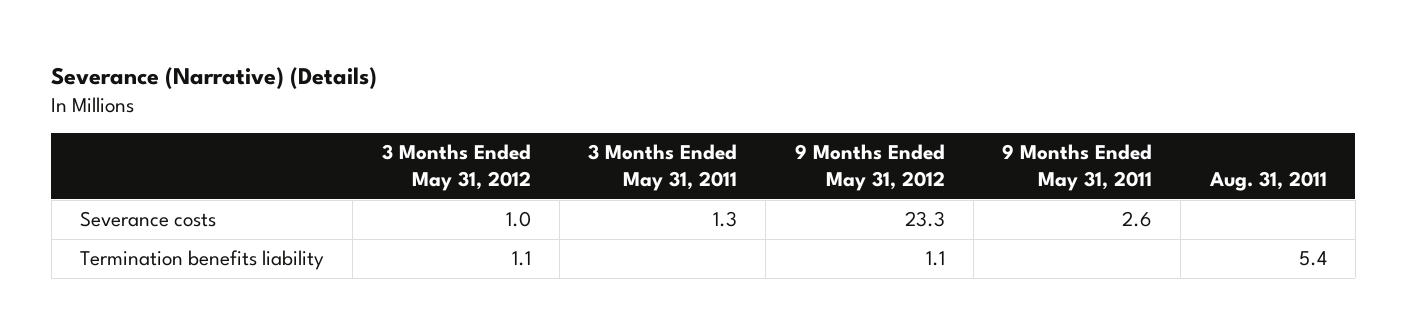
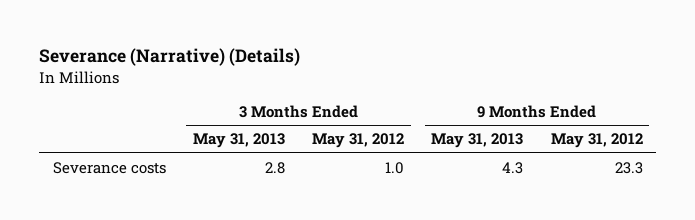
[588,144,738,192] 3 Months Ended May 31, 2011 -> none
[1002,144,1153,192] 9 Months Ended May 31, 2011 -> none
[1208,171,1327,192] Aug. 31, 2011 -> none
none -> [192,133,285,149] May 31, 2013
none -> [431,133,524,149] May 31, 2013
[80,250,325,271] Termination benefits liability -> none

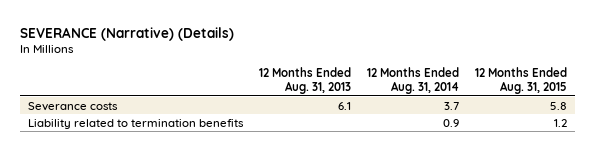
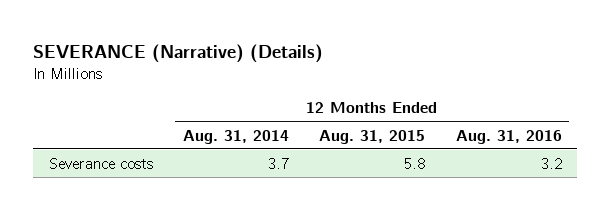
[258,67,351,95] 12 Months Ended Aug. 31, 2013 -> none
none -> [455,129,562,144] Aug. 31, 2016
[27,118,244,129] Liability related to termination benefits -> none

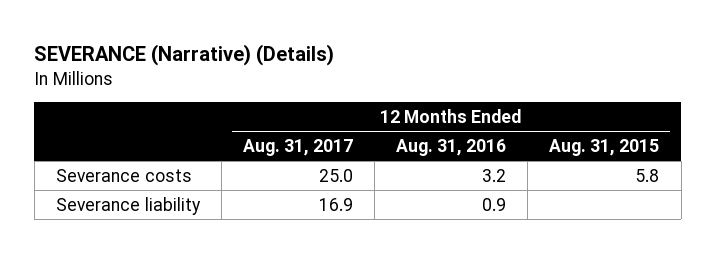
[183,129,290,144] Aug. 31, 2014 -> none
none -> [243,139,354,157] Aug. 31, 2017
none -> [55,196,201,215] Severance liability

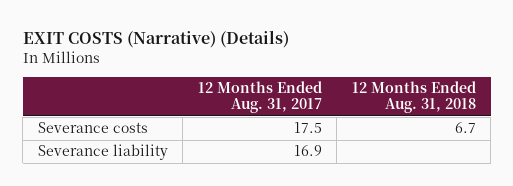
[34,44,335,67] SEVERANCE (Narrative) (Details) -> [22,30,289,49] EXIT COSTS (Narrative) (Details)
[396,139,507,157] Aug. 31, 2016 -> none
[549,139,660,157] Aug. 31, 2015 -> none
none -> [351,81,476,114] 12 Months Ended Aug. 31, 2018
[319,168,354,182] 25.0 -> [293,122,322,134] 17.5

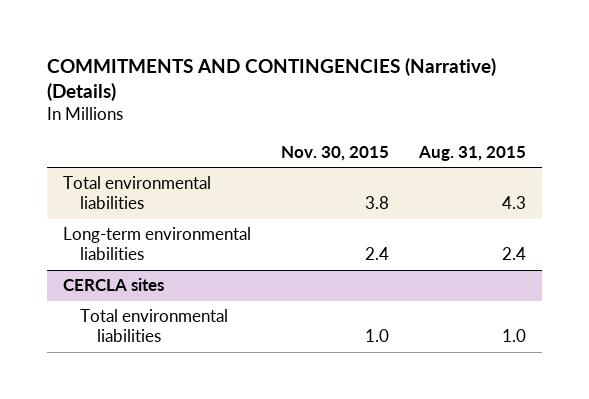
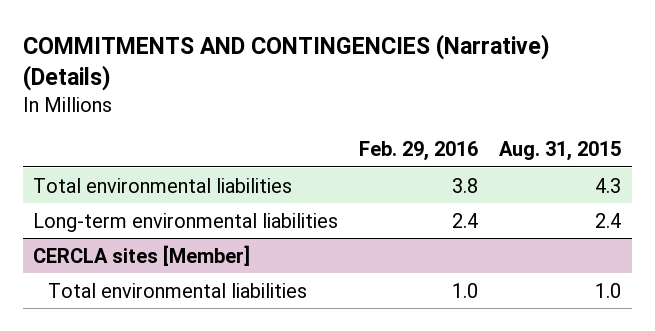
[280,145,389,161] Nov. 30, 2015 -> none
none -> [359,141,479,162] Feb. 29, 2016
[62,278,164,292] CERCLA sites -> [33,244,251,266] CERCLA sites [Member]

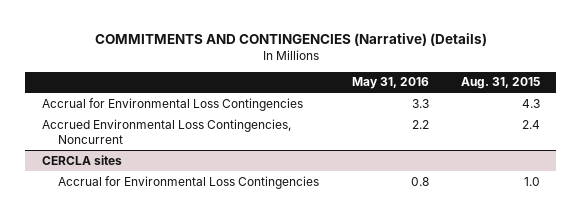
[359,141,479,162] Feb. 29, 2016 -> none
none -> [351,77,429,90] May 31, 2016
[33,177,293,193] Total environmental liabilities -> [41,97,303,111] Accrual for Environmental Loss Contingencies
[33,212,339,232] Long-term environmental liabilities -> [41,118,291,145] Accrued Environmental Loss Contingencies, Noncurrent
[33,244,251,266] CERCLA sites [Member] -> [41,154,122,165] CERCLA sites
[47,282,307,298] Total environmental liabilities -> [58,175,320,189] Accrual for Environmental Loss Contingencies

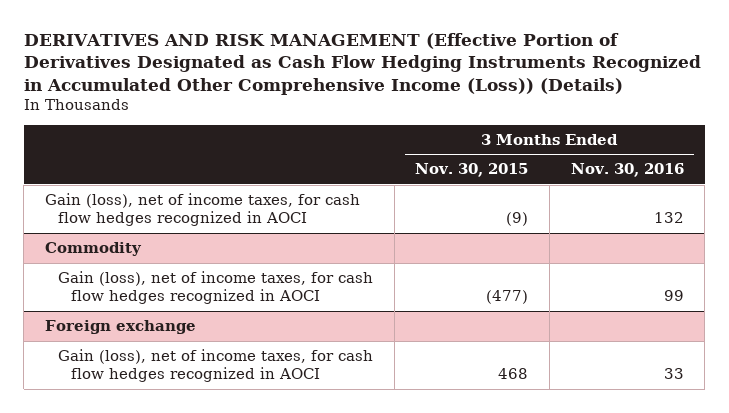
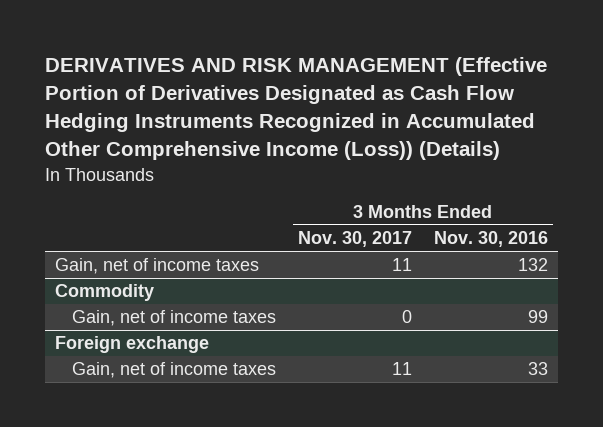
[415,163,529,178] Nov. 30, 2015 -> none
none -> [297,231,412,248] Nov. 30, 2017
[44,193,360,227] Gain (loss), net of income taxes, for cash flow hedges recognized in AOCI -> [55,258,260,275] Gain, net of income taxes
[57,271,373,305] Gain (loss), net of income taxes, for cash flow hedges recognized in AOCI -> [72,310,277,327] Gain, net of income taxes
[57,349,373,383] Gain (loss), net of income taxes, for cash flow hedges recognized in AOCI -> [72,362,277,379] Gain, net of income taxes

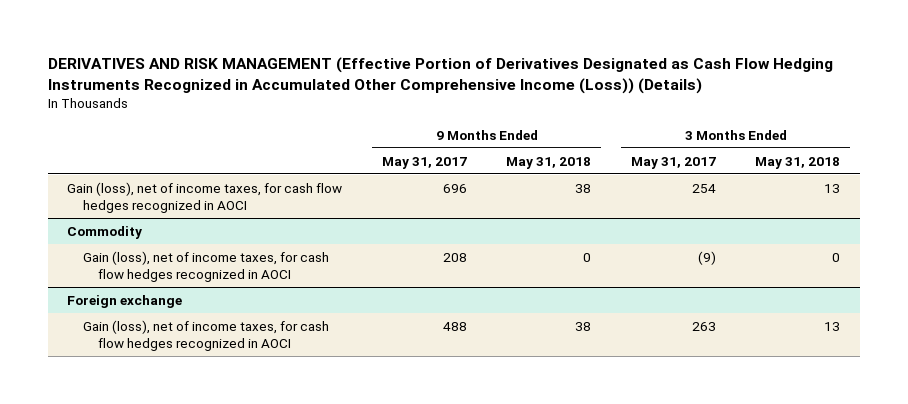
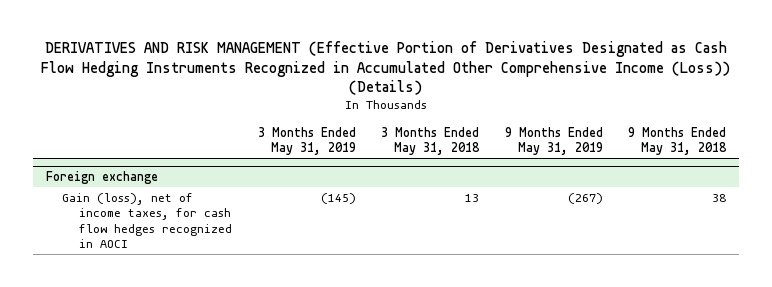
[381,156,467,169] May 31, 2017 -> none
[630,156,716,169] May 31, 2017 -> none
none -> [257,126,356,156] 3 Months Ended May 31, 2019
none -> [504,126,603,156] 9 Months Ended May 31, 2019
[67,181,343,213] Gain (loss), net of income taxes, for cash flow hedges recognized in AOCI -> none
[67,225,143,239] Commodity -> none
[82,250,329,282] Gain (loss), net of income taxes, for cash flow hedges recognized in AOCI -> none

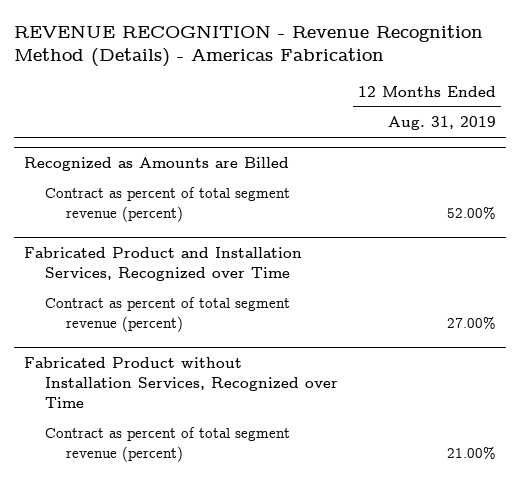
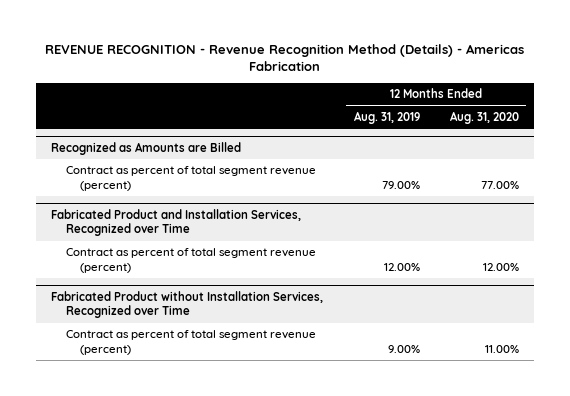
none -> [449,110,519,124] 12 Months Ended Aug. 31, 2020
[447,206,497,220] 52.00% -> [381,180,420,189] 79.00%
[447,316,497,330] 27.00% -> [383,262,420,271] 12.00%
[447,446,497,460] 21.00% -> [387,344,420,353] 9.00%

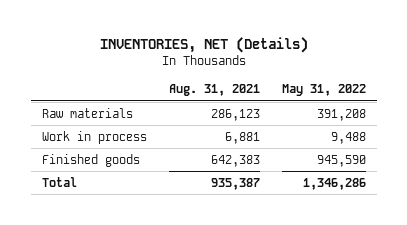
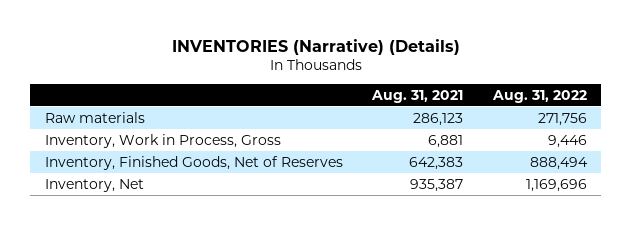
[99,37,308,54] INVENTORIES, NET (Details) -> [171,38,460,55] INVENTORIES (Narrative) (Details)
[281,84,366,97] May 31, 2022 -> none
none -> [491,89,587,103] Aug. 31, 2022
[41,130,147,144] Work in process -> [44,133,281,148] Inventory, Work in Process, Gross
[41,153,140,167] Finished goods -> [44,155,343,170] Inventory, Finished Goods, Net of Reserves
[41,176,77,187] Total -> [44,178,144,192] Inventory, Net

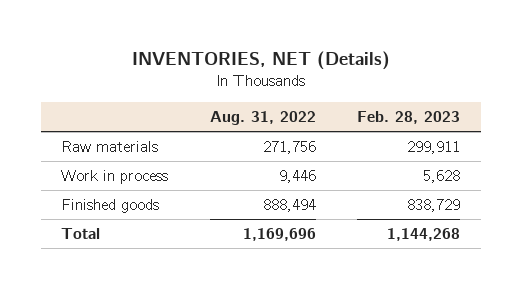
[171,38,460,55] INVENTORIES (Narrative) (Details) -> [131,51,390,71] INVENTORIES, NET (Details)
[371,89,464,103] Aug. 31, 2021 -> none
none -> [356,111,460,125] Feb. 28, 2023
[44,133,281,148] Inventory, Work in Process, Gross -> [61,169,169,184] Work in process
[44,155,343,170] Inventory, Finished Goods, Net of Reserves -> [61,198,160,213] Finished goods
[44,178,144,192] Inventory, Net -> [61,227,101,239] Total

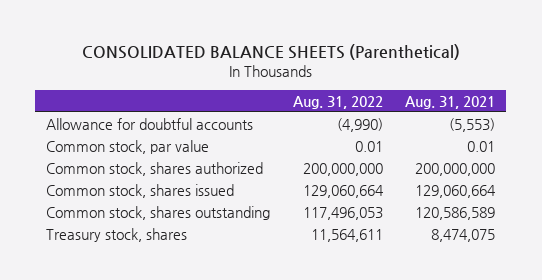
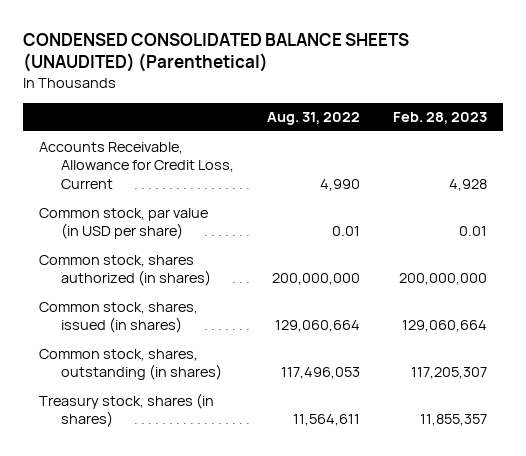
[81,44,460,61] CONSOLIDATED BALANCE SHEETS (Parenthetical) -> [22,32,409,73] CONDENSED CONSOLIDATED BALANCE SHEETS (UNAUDITED) (Parenthetical)
[405,95,496,109] Aug. 31, 2021 -> none
none -> [392,112,487,125] Feb. 28, 2023
[46,117,254,130] Allowance for doubtful accounts -> [39,141,234,189] Accounts Receivable, Allowance for Credit Loss, Current
[336,117,383,132] (4,990) -> [319,178,360,191] 4,990
[46,139,210,154] Common stock, par value -> [39,207,209,240] Common stock, par value (in USD per share)
[46,161,264,176] Common stock, shares authorized -> [39,254,211,287] Common stock, shares authorized (in shares)
[46,183,235,198] Common stock, shares issued -> [39,301,199,334] Common stock, shares, issued (in shares)
[46,205,271,220] Common stock, shares outstanding -> [39,348,222,381] Common stock, shares, outstanding (in shares)
[46,227,188,242] Treasury stock, shares -> [39,392,215,428] Treasury stock, shares (in shares)

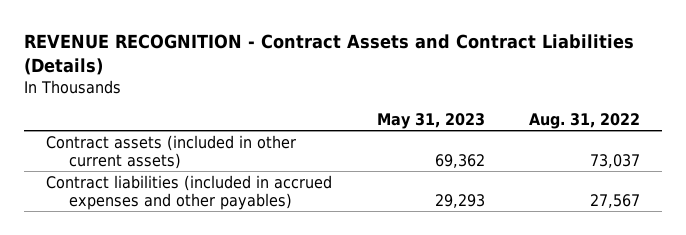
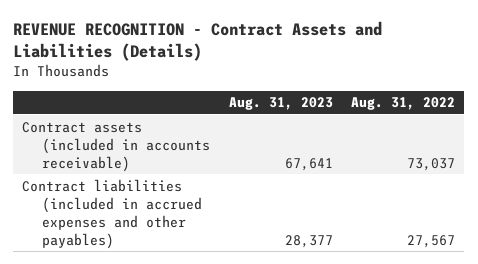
[23,34,634,76] REVENUE RECOGNITION - Contract Assets and Contract Liabilities (Details) -> [13,21,383,62] REVENUE RECOGNITION - Contract Assets and Liabilities (Details)
[376,113,485,130] May 31, 2023 -> none
none -> [228,97,333,111] Aug. 31, 2023
[46,134,297,169] Contract assets (included in other current assets) -> [22,121,211,172] Contract assets (included in accounts receivable)

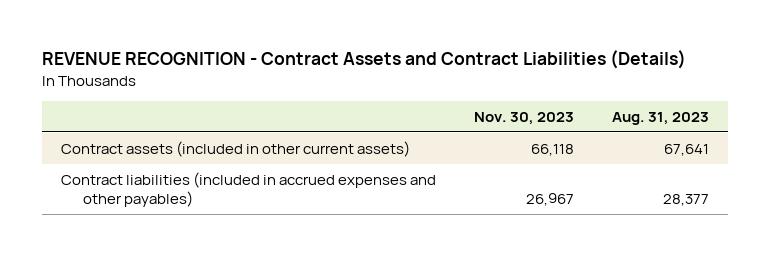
[13,21,383,62] REVENUE RECOGNITION - Contract Assets and Liabilities (Details) -> [41,50,686,70] REVENUE RECOGNITION - Contract Assets and Contract Liabilities (Details)
[351,97,456,111] Aug. 31, 2022 -> none
none -> [474,111,575,125] Nov. 30, 2023
[22,121,211,172] Contract assets (included in accounts receivable) -> [60,140,410,157] Contract assets (included in other current assets)

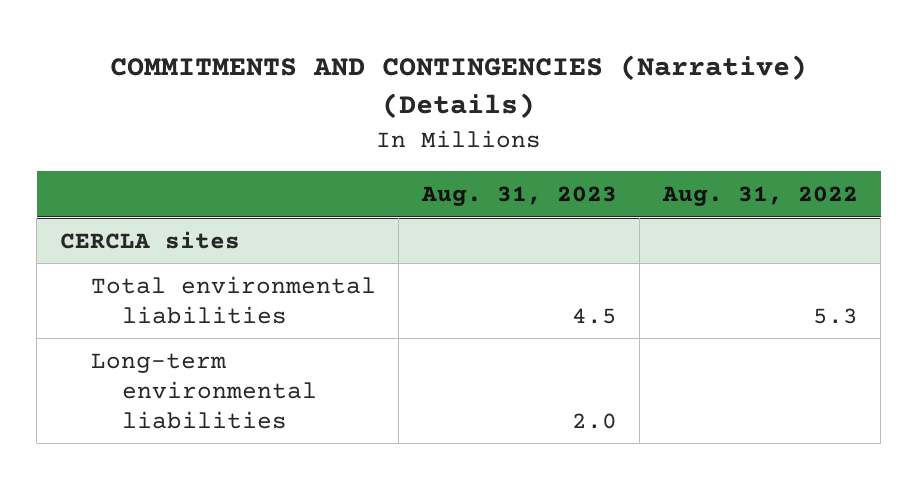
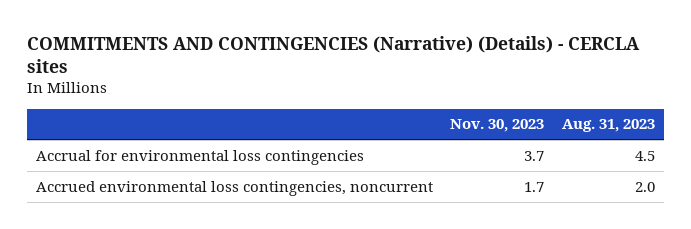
[109,54,807,120] COMMITMENTS AND CONTINGENCIES (Narrative) (Details) -> [26,35,640,74] COMMITMENTS AND CONTINGENCIES (Narrative) (Details) - CERCLA sites
[661,186,858,207] Aug. 31, 2022 -> none
none -> [450,119,545,133] Nov. 30, 2023
[59,230,240,249] CERCLA sites -> none
[90,275,376,324] Total environmental liabilities -> [35,149,364,165] Accrual for environmental loss contingencies
[90,352,317,429] Long-term environmental liabilities -> [35,180,433,196] Accrued environmental loss contingencies, noncurrent

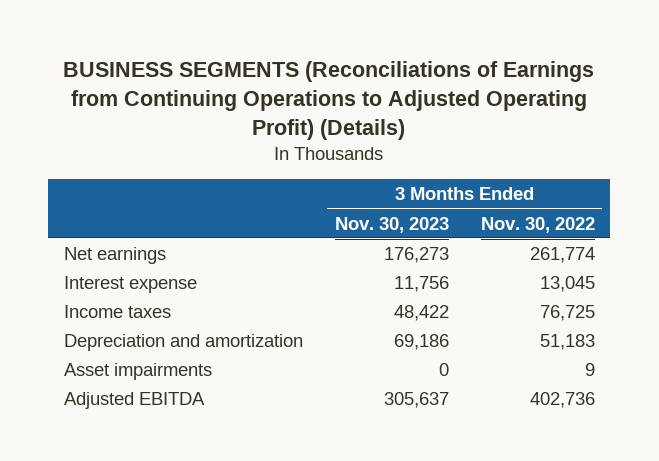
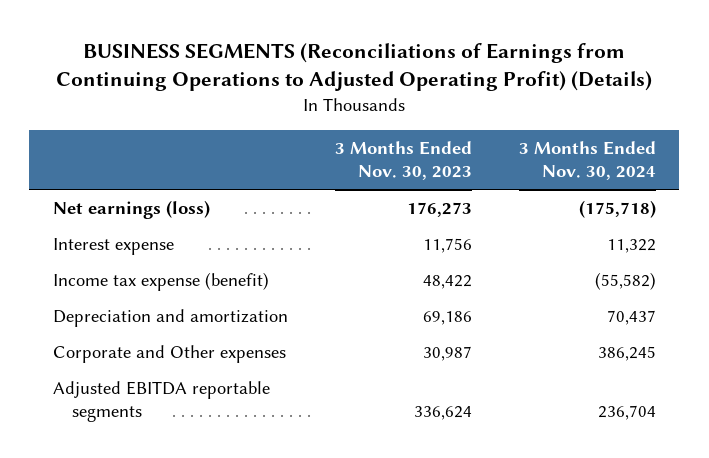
[480,216,595,233] Nov. 30, 2022 -> none
none -> [518,140,656,180] 3 Months Ended Nov. 30, 2024
[64,247,167,265] Net earnings -> [52,200,210,220] Net earnings (loss)
[64,305,172,319] Income taxes -> [52,272,269,292] Income tax expense (benefit)
[64,363,213,381] Asset impairments -> none
none -> [52,345,286,364] Corporate and Other expenses
[64,392,206,410] Adjusted EBITDA -> [52,381,270,423] Adjusted EBITDA reportable segments
[383,392,449,409] 305,637 -> [413,406,472,421] 336,624

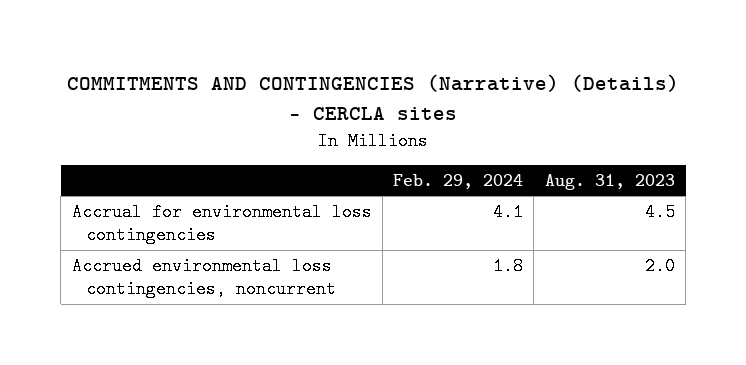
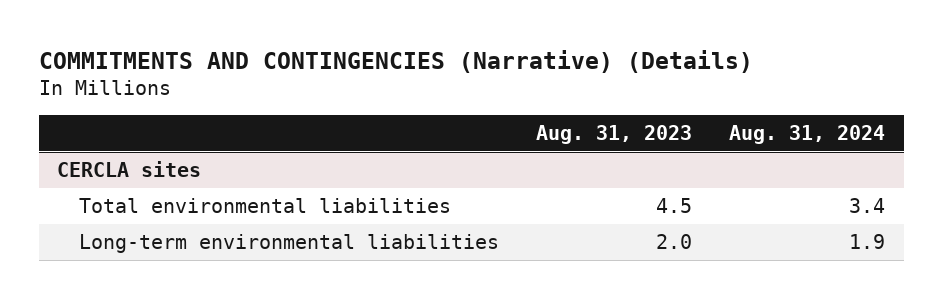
[67,74,680,121] COMMITMENTS AND CONTINGENCIES (Narrative) (Details) - CERCLA sites -> [38,49,753,73] COMMITMENTS AND CONTINGENCIES (Narrative) (Details)
[393,174,524,190] Feb. 29, 2024 -> none
none -> [729,125,886,145] Aug. 31, 2024
none -> [56,161,201,178] CERCLA sites
[71,202,372,245] Accrual for environmental loss contingencies -> [79,198,452,214] Total environmental liabilities
[71,256,336,299] Accrued environmental loss contingencies, noncurrent -> [79,234,500,254] Long-term environmental liabilities

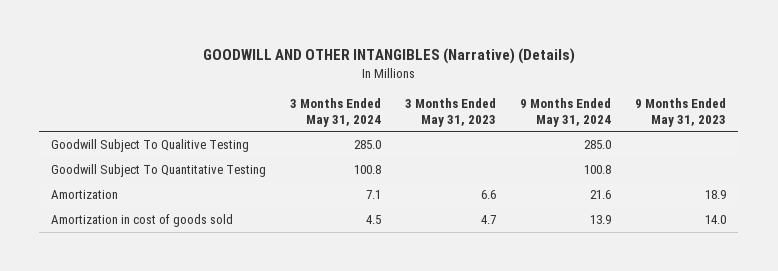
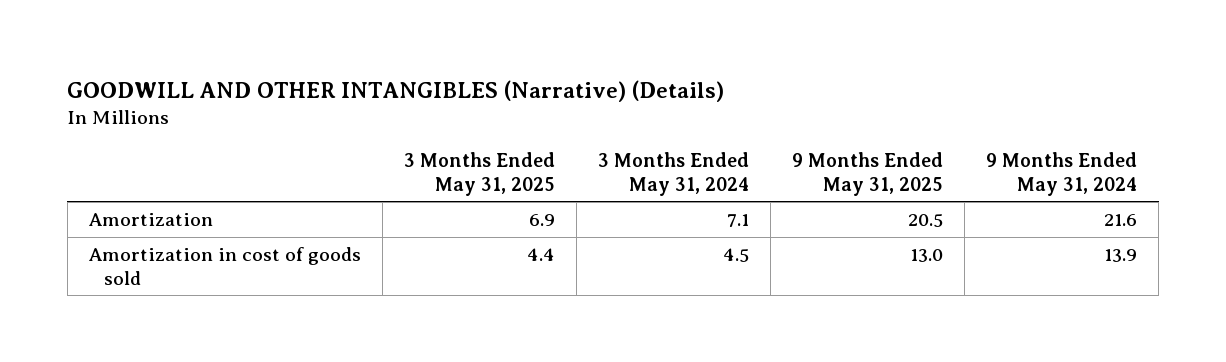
[405,98,497,127] 3 Months Ended May 31, 2023 -> none
[635,98,727,127] 9 Months Ended May 31, 2023 -> none
none -> [404,152,556,196] 3 Months Ended May 31, 2025
none -> [792,152,944,196] 9 Months Ended May 31, 2025
[51,139,250,153] Goodwill Subject To Qualitive Testing -> none
[51,164,267,178] Goodwill Subject To Quantitative Testing -> none

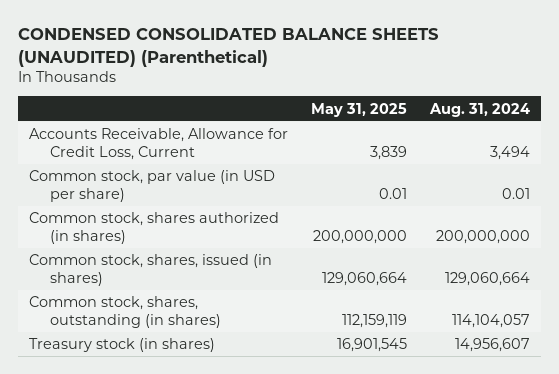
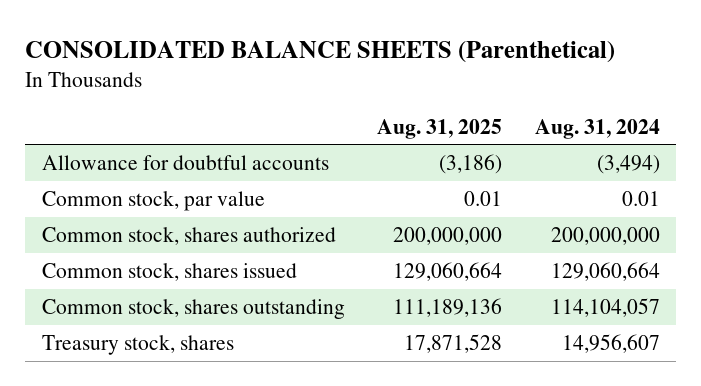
[18,28,440,67] CONDENSED CONSOLIDATED BALANCE SHEETS (UNAUDITED) (Parenthetical) -> [25,41,616,64] CONSOLIDATED BALANCE SHEETS (Parenthetical)
[311,102,408,117] May 31, 2025 -> none
none -> [377,118,503,139] Aug. 31, 2025
[29,128,289,161] Accounts Receivable, Allowance for Credit Loss, Current -> [41,154,329,170] Allowance for doubtful accounts
[489,146,530,161] 3,494 -> [596,154,660,174] (3,494)
[29,170,276,203] Common stock, par value (in USD per share) -> [41,190,265,211] Common stock, par value
[29,212,280,245] Common stock, shares authorized (in shares) -> [41,226,336,245] Common stock, shares authorized
[29,254,273,287] Common stock, shares, issued (in shares) -> [41,262,297,281] Common stock, shares issued
[29,296,221,329] Common stock, shares, outstanding (in shares) -> [41,298,345,319] Common stock, shares outstanding
[29,338,216,353] Treasury stock (in shares) -> [41,334,234,355] Treasury stock, shares

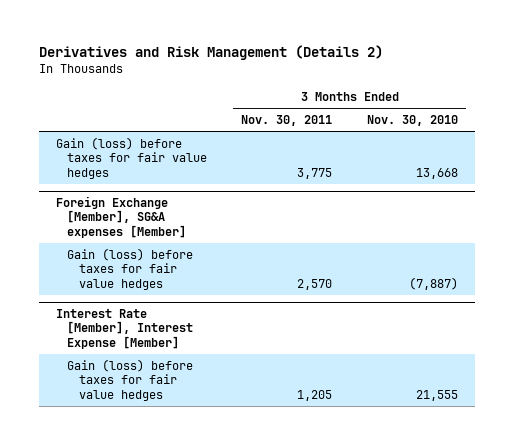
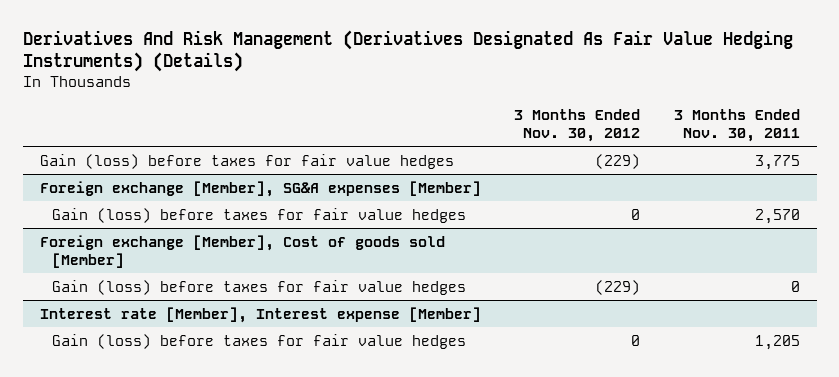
[38,45,383,61] Derivatives and Risk Management (Details 2) -> [22,30,793,73] Derivatives And Risk Management (Derivatives Designated As Fair Value Hedging Instruments) (Details)
[366,115,458,127] Nov. 30, 2010 -> none
none -> [514,108,641,142] 3 Months Ended Nov. 30, 2012
[55,196,187,238] Foreign Exchange [Member], SG&A expenses [Member] -> [39,180,481,197] Foreign exchange [Member], SG&A expenses [Member]
none -> [39,234,445,268] Foreign exchange [Member], Cost of goods sold [Member]
none -> [51,279,466,295] Gain (loss) before taxes for fair value hedges
[55,309,194,349] Interest Rate [Member], Interest Expense [Member] -> [39,306,481,323] Interest rate [Member], Interest expense [Member]

